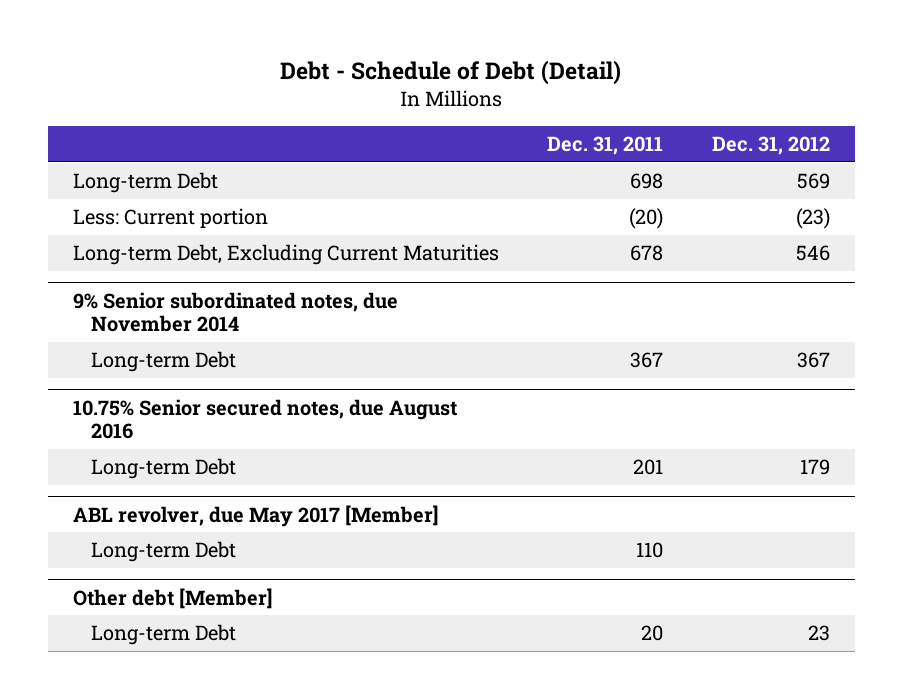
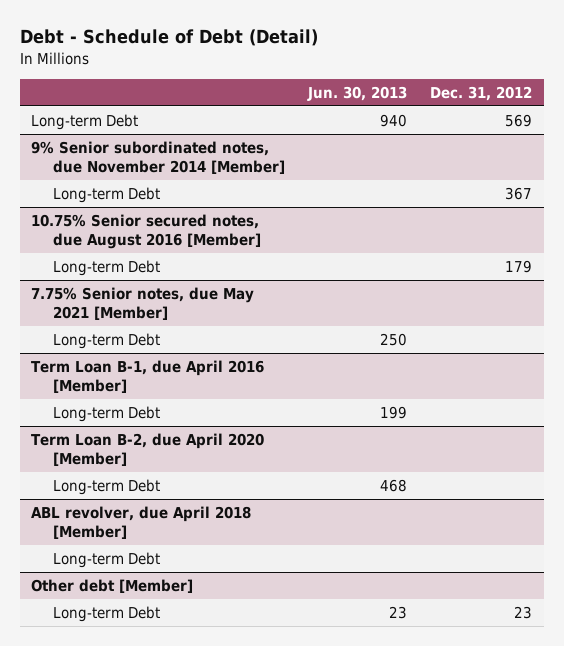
[547,136,664,156] Dec. 31, 2011 -> none
none -> [307,85,408,101] Jun. 30, 2013
[72,208,268,230] Less: Current portion -> none
[72,244,499,266] Long-term Debt, Excluding Current Maturities -> none
[72,291,398,333] 9% Senior subordinated notes, due November 2014 -> [31,140,286,174] 9% Senior subordinated notes, due November 2014 [Member]
[72,398,457,440] 10.75% Senior secured notes, due August 2016 -> [31,213,262,249] 10.75% Senior secured notes, due August 2016 [Member]
[72,504,439,527] ABL revolver, due May 2017 [Member] -> none
[91,541,237,563] Long-term Debt -> none
none -> [31,286,255,320] 7.75% Senior notes, due May 2021 [Member]
none -> [53,332,161,349] Long-term Debt
none -> [31,359,265,393] Term Loan B-1, due April 2016 [Member]
none -> [53,405,161,422] Long-term Debt
none -> [31,432,265,466] Term Loan B-2, due April 2020 [Member]
none -> [53,478,161,495] Long-term Debt
none -> [31,505,252,539] ABL revolver, due April 2018 [Member]
none -> [53,551,161,568] Long-term Debt

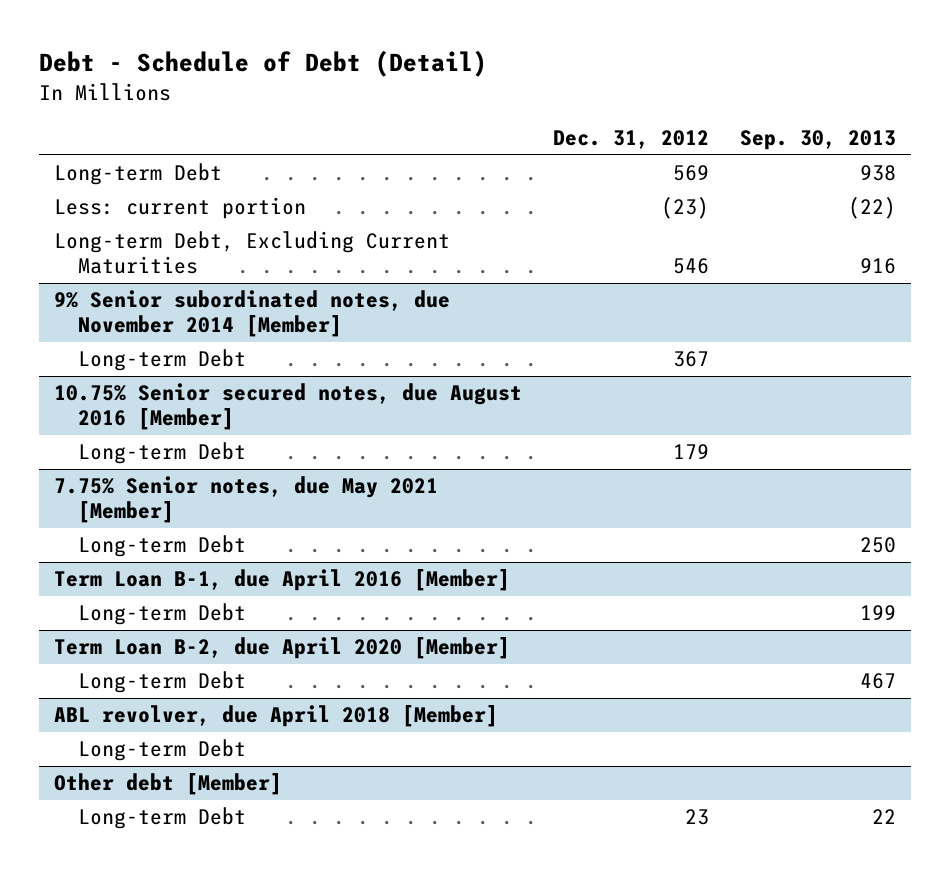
[307,85,408,101] Jun. 30, 2013 -> none
none -> [739,130,896,151] Sep. 30, 2013
none -> [53,197,306,220] Less: current portion
none -> [53,231,450,275] Long-term Debt, Excluding Current Maturities

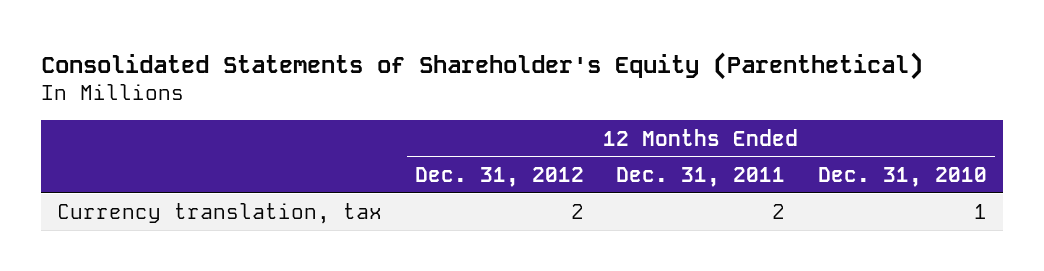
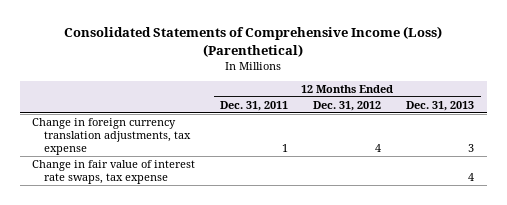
[40,51,923,80] Consolidated Statements of Shareholder's Equity (Parenthetical) -> [64,26,443,57] Consolidated Statements of Comprehensive Income (Loss) (Parenthetical)
[817,166,987,187] Dec. 31, 2010 -> none
none -> [406,100,475,111] Dec. 31, 2013
[57,203,383,225] Currency translation, tax -> [32,118,192,156] Change in foreign currency translation adjustments, tax expense
[570,204,584,220] 2 -> [375,144,382,153] 4
[772,204,786,220] 2 -> [282,144,289,153] 1
none -> [32,160,196,185] Change in fair value of interest rate swaps, tax expense

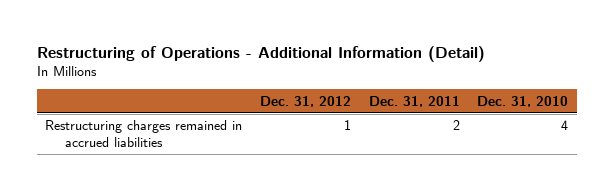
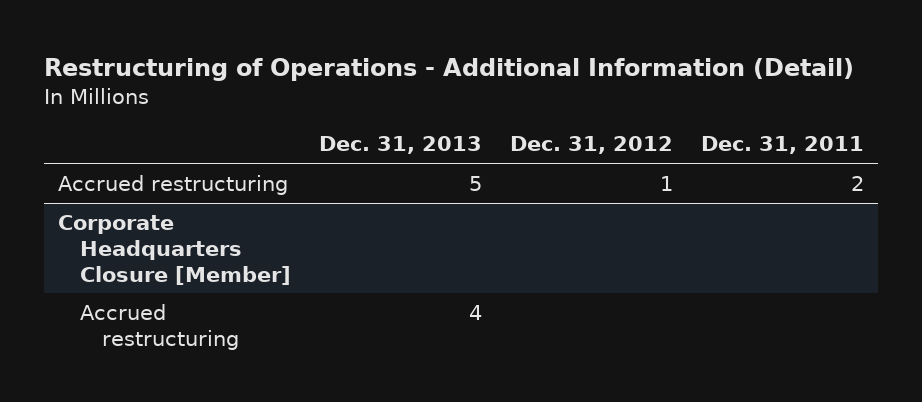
[477,95,569,107] Dec. 31, 2010 -> none
none -> [319,136,483,155] Dec. 31, 2013
[45,120,243,148] Restructuring charges remained in accrued liabilities -> [58,174,289,195] Accrued restructuring
none -> [58,214,292,285] Corporate Headquarters Closure [Member]
none -> [80,303,240,350] Accrued restructuring

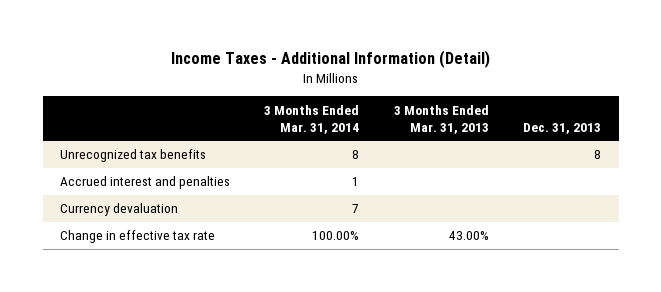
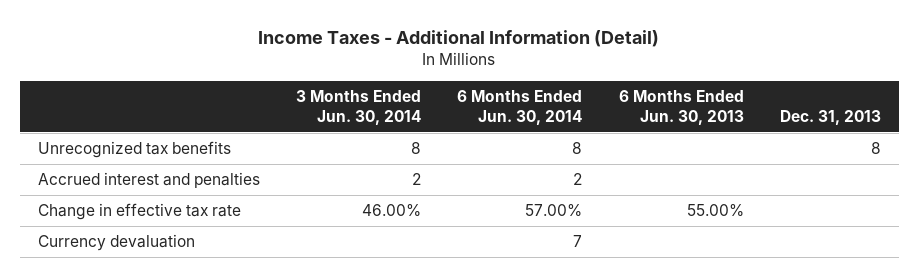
[264,104,360,134] 3 Months Ended Mar. 31, 2014 -> none
[393,104,489,134] 3 Months Ended Mar. 31, 2013 -> none
none -> [296,89,422,125] 3 Months Ended Jun. 30, 2014
none -> [457,89,583,125] 6 Months Ended Jun. 30, 2014
none -> [618,89,744,125] 6 Months Ended Jun. 30, 2013
[59,203,178,217] Currency devaluation -> [38,234,196,252] Currency devaluation

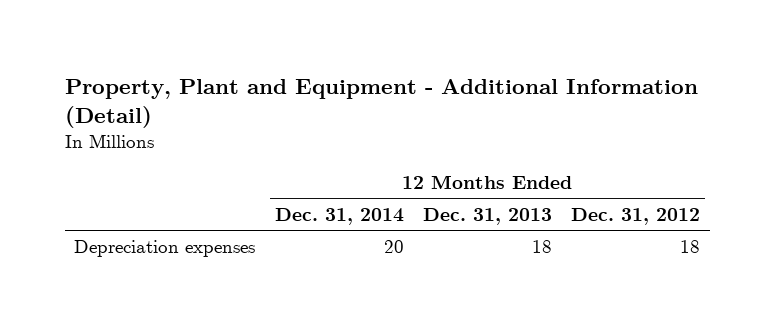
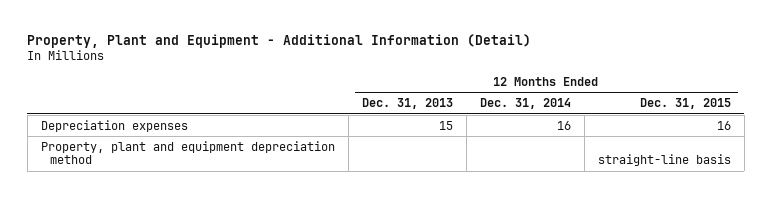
[571,207,701,225] Dec. 31, 2012 -> none
none -> [639,98,731,110] Dec. 31, 2015
[383,240,404,254] 20 -> [556,120,571,130] 16
[531,240,552,254] 18 -> [438,120,453,130] 15
none -> [40,140,335,165] Property, plant and equipment depreciation method

